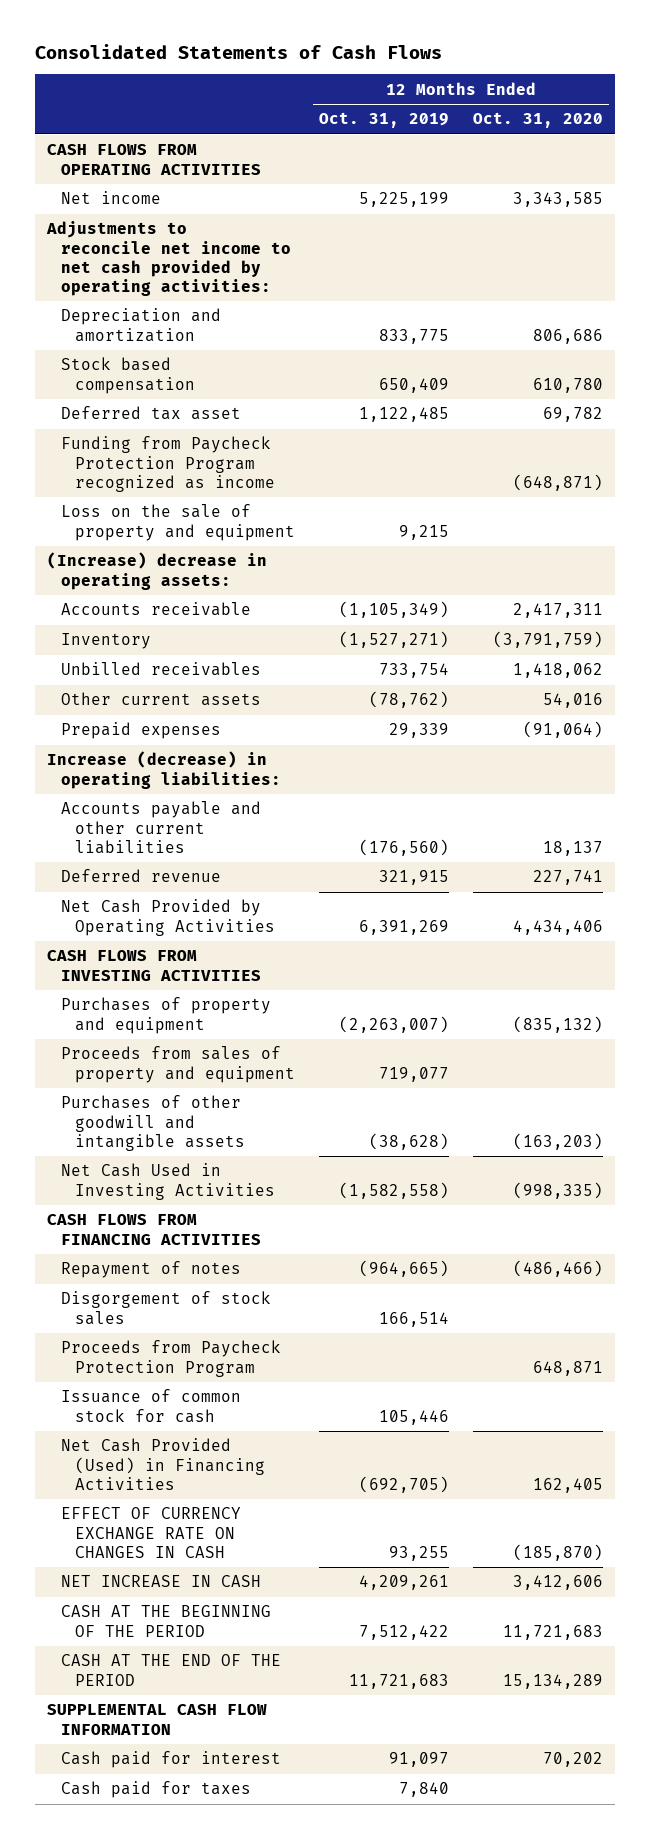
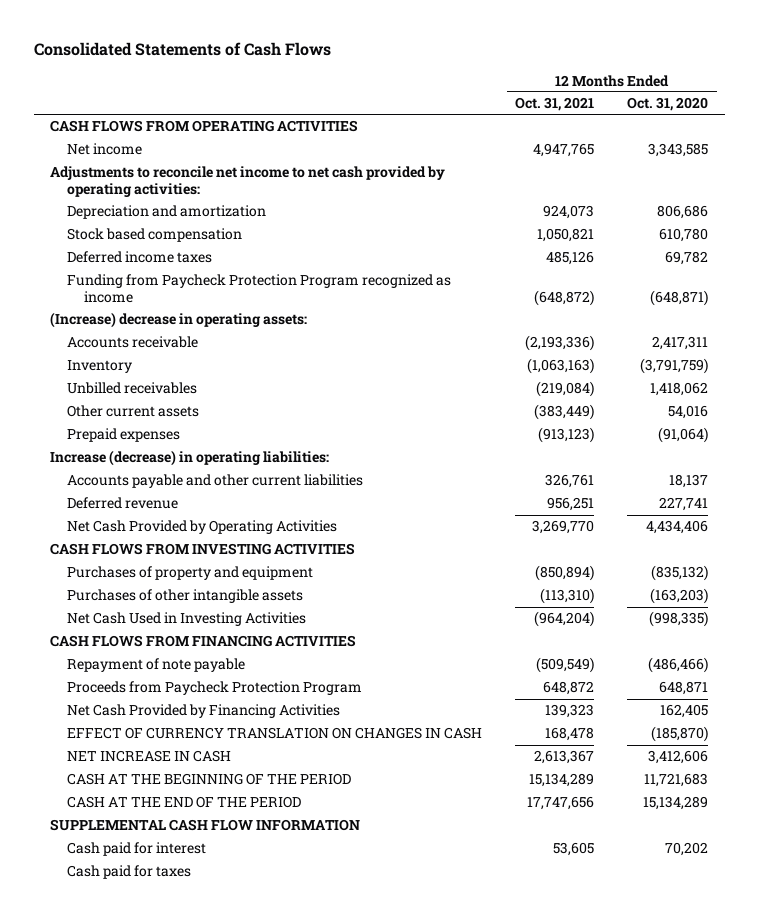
[318,112,449,129] Oct. 31, 2019 -> none
none -> [515,97,595,112] Oct. 31, 2021
[60,406,241,421] Deferred tax asset -> [67,251,213,264] Deferred income taxes
[60,504,295,541] Loss on the sale of property and equipment -> none
[60,1046,295,1083] Proceeds from sales of property and equipment -> none
[60,1095,245,1151] Purchases of other goodwill and intangible assets -> [67,589,304,604] Purchases of other intangible assets
[60,1291,271,1325] Disgorgement of stock sales -> none
[60,1261,241,1279] Repayment of notes -> [67,658,246,673] Repayment of note payable
[60,1389,241,1423] Issuance of common stock for cash -> none
[60,1438,265,1490] Net Cash Provided (Used) in Financing Activities -> [67,704,341,719] Net Cash Provided by Financing Activities
[60,1507,241,1558] EFFECT OF CURRENCY EXCHANGE RATE ON CHANGES IN CASH -> [67,727,483,740] EFFECT OF CURRENCY TRANSLATION ON CHANGES IN CASH

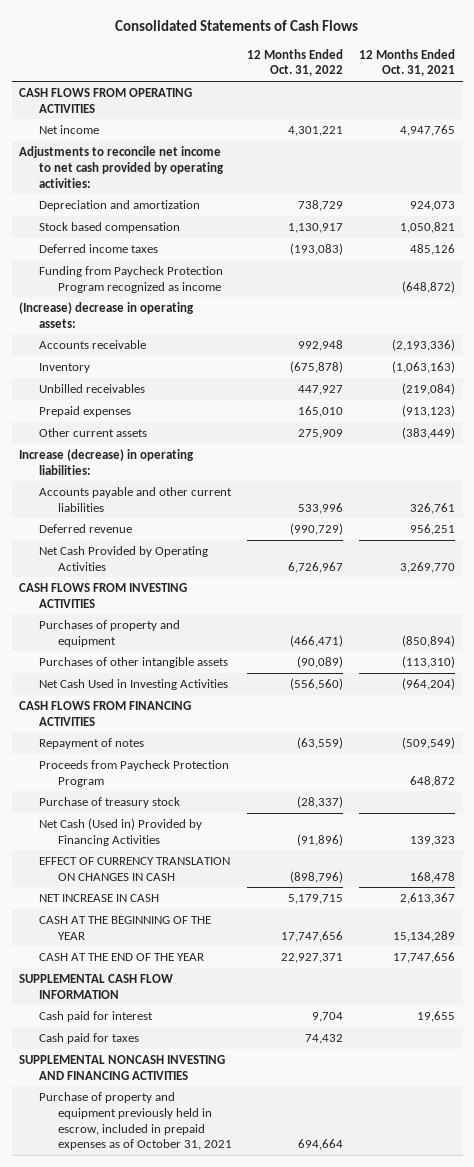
[627,97,709,112] Oct. 31, 2020 -> none
none -> [247,48,344,77] 12 Months Ended Oct. 31, 2022
[67,405,200,418] Other current assets -> [38,427,147,437] Other current assets
[67,658,246,673] Repayment of note payable -> [38,737,144,749] Repayment of notes
none -> [38,796,180,808] Purchase of treasury stock
[67,704,341,719] Net Cash Provided by Financing Activities -> [38,817,202,846] Net Cash (Used in) Provided by Financing Activities
[67,773,352,786] CASH AT THE BEGINNING OF THE PERIOD -> [38,915,211,940] CASH AT THE BEGINNING OF THE YEAR
[67,796,302,809] CASH AT THE END OF THE PERIOD -> [38,952,204,961] CASH AT THE END OF THE YEAR
[553,842,595,857] 53,605 -> [416,1010,455,1022] 19,655
none -> [19,1054,226,1080] SUPPLEMENTAL NONCASH INVESTING AND FINANCING ACTIVITIES
none -> [38,1091,232,1151] Purchase of property and equipment previously held in escrow, included in prepaid expenses as of October 31, 2021

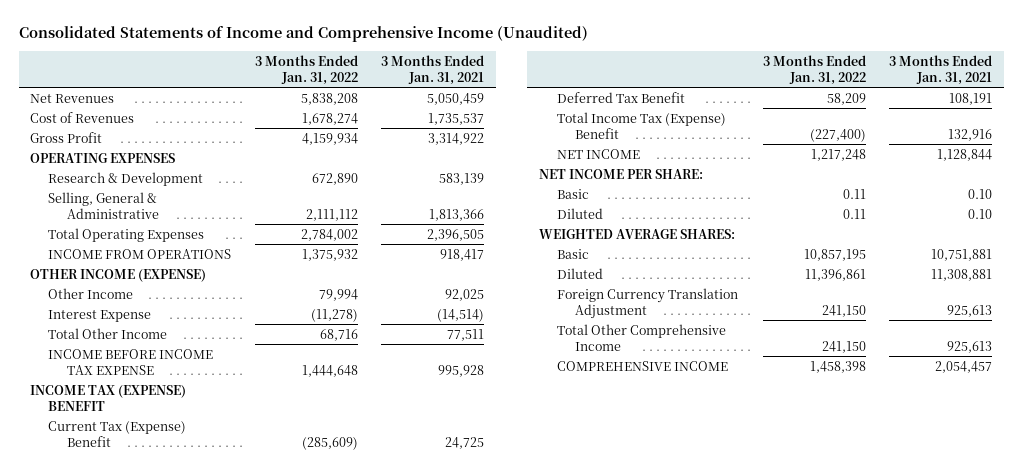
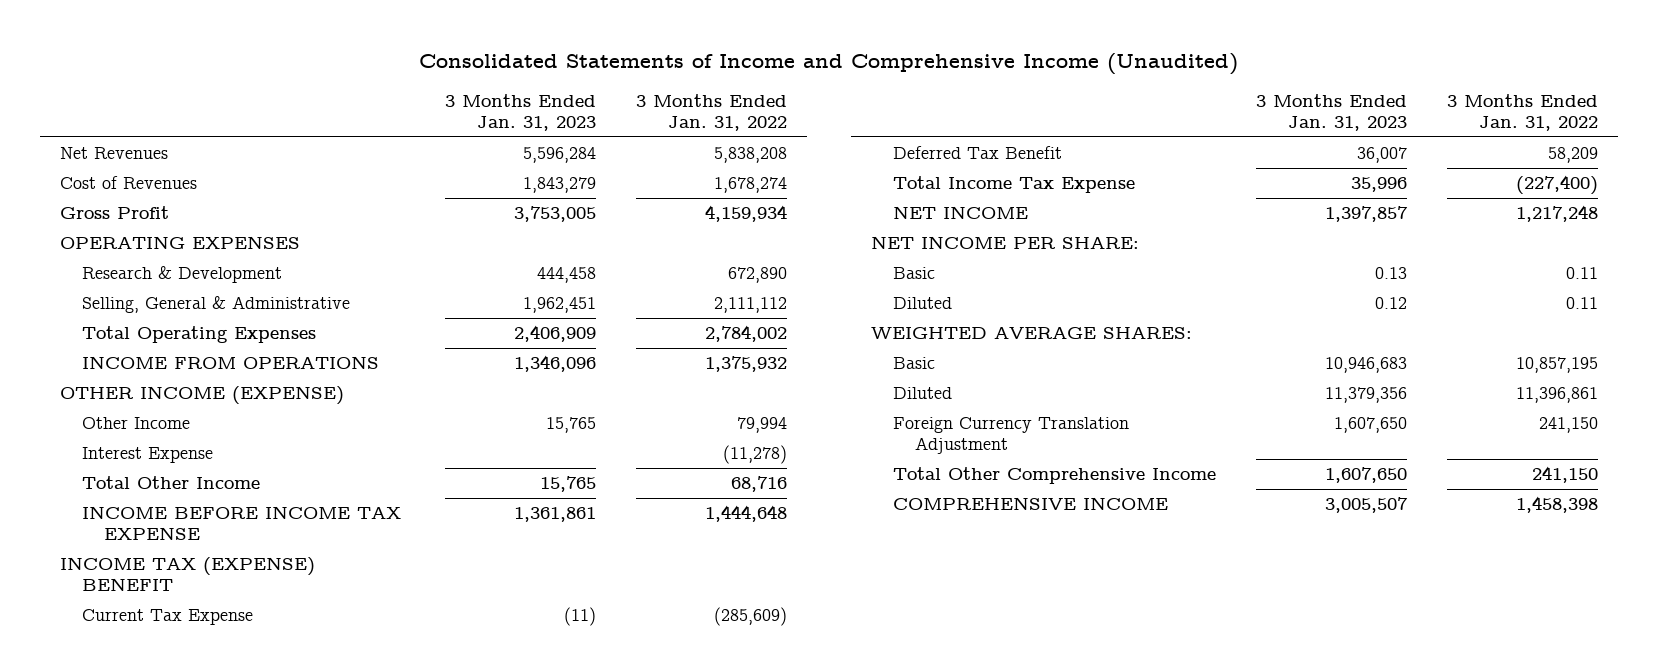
[380,54,484,85] 3 Months Ended Jan. 31, 2021 -> none
none -> [445,93,597,131] 3 Months Ended Jan. 31, 2023
[48,420,187,447] Current Tax (Expense) Benefit -> [82,609,254,626] Current Tax Expense
[556,111,726,139] Total Income Tax (Expense) Benefit -> [893,176,1136,194] Total Income Tax Expense

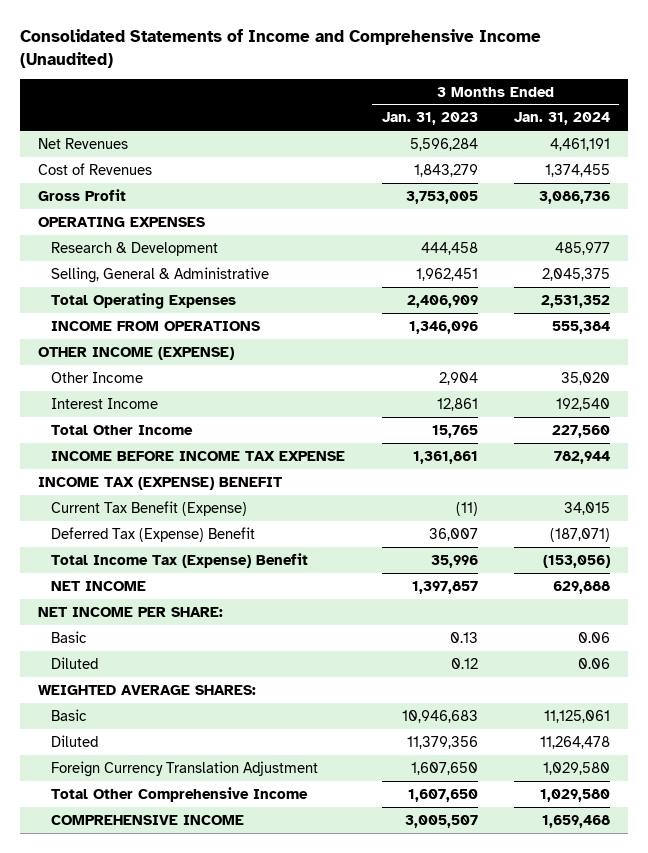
[636,93,788,131] 3 Months Ended Jan. 31, 2022 -> none
none -> [513,112,610,126] Jan. 31, 2024
[82,447,214,464] Interest Expense -> none
[546,417,597,434] 15,765 -> [438,371,478,385] 2,904
none -> [51,397,159,409] Interest Income
[82,609,254,626] Current Tax Expense -> [51,500,248,516] Current Tax Benefit (Expense)
[893,146,1063,160] Deferred Tax Benefit -> [51,526,256,542] Deferred Tax (Expense) Benefit
[893,176,1136,194] Total Income Tax Expense -> [51,552,309,568] Total Income Tax (Expense) Benefit

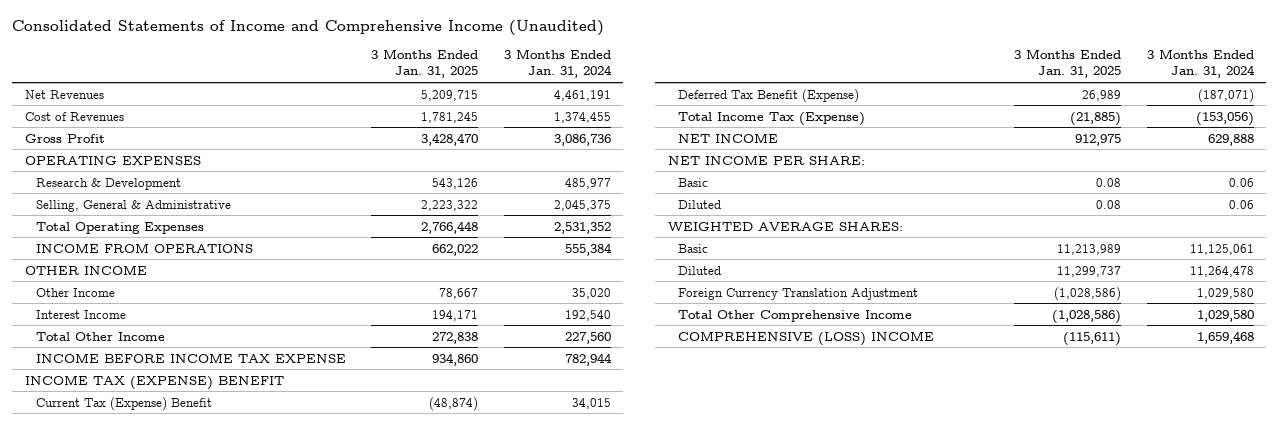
[381,112,478,126] Jan. 31, 2023 -> none
none -> [371,49,479,79] 3 Months Ended Jan. 31, 2025
[37,346,234,360] OTHER INCOME (EXPENSE) -> [24,264,147,275] OTHER INCOME
[51,500,248,516] Current Tax Benefit (Expense) -> [35,396,212,411] Current Tax (Expense) Benefit
[51,526,256,542] Deferred Tax (Expense) Benefit -> [678,88,860,103] Deferred Tax Benefit (Expense)
[51,552,309,568] Total Income Tax (Expense) Benefit -> [678,111,866,126] Total Income Tax (Expense)
[51,814,245,825] COMPREHENSIVE INCOME -> [678,330,935,346] COMPREHENSIVE (LOSS) INCOME

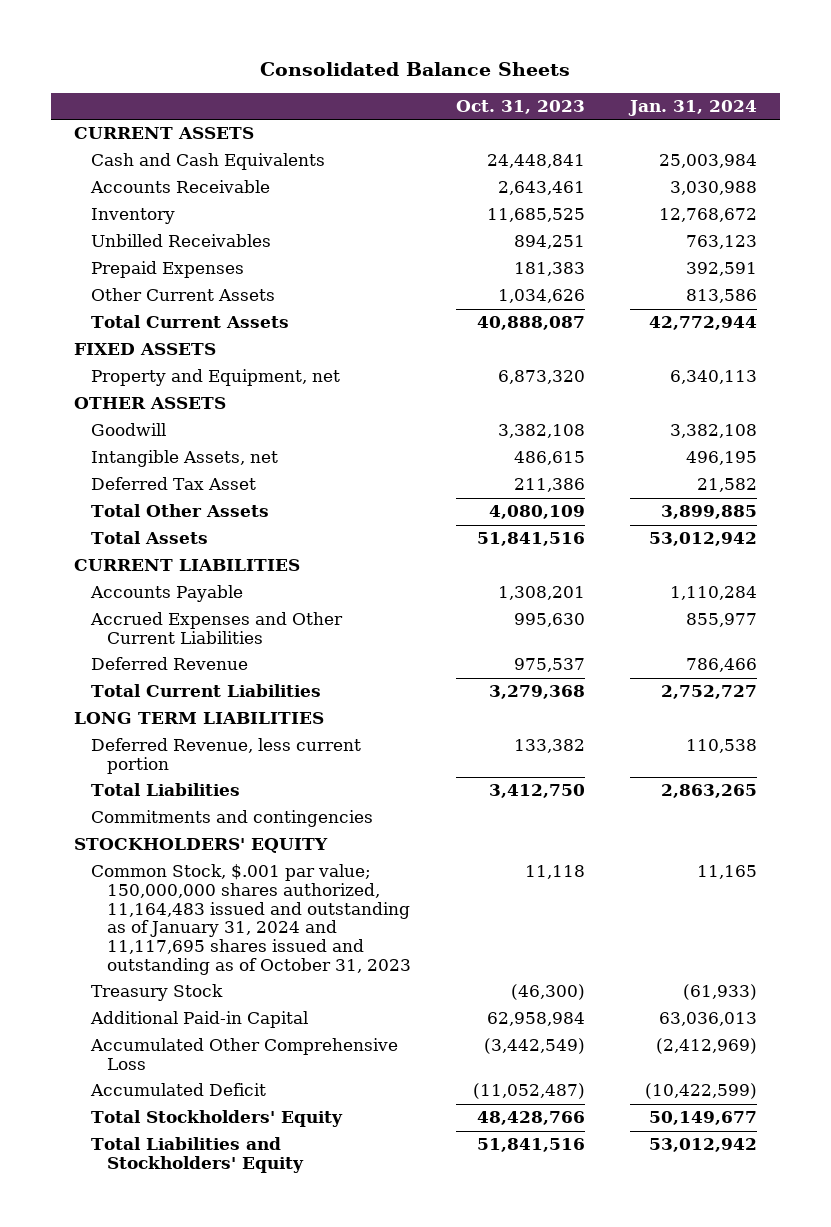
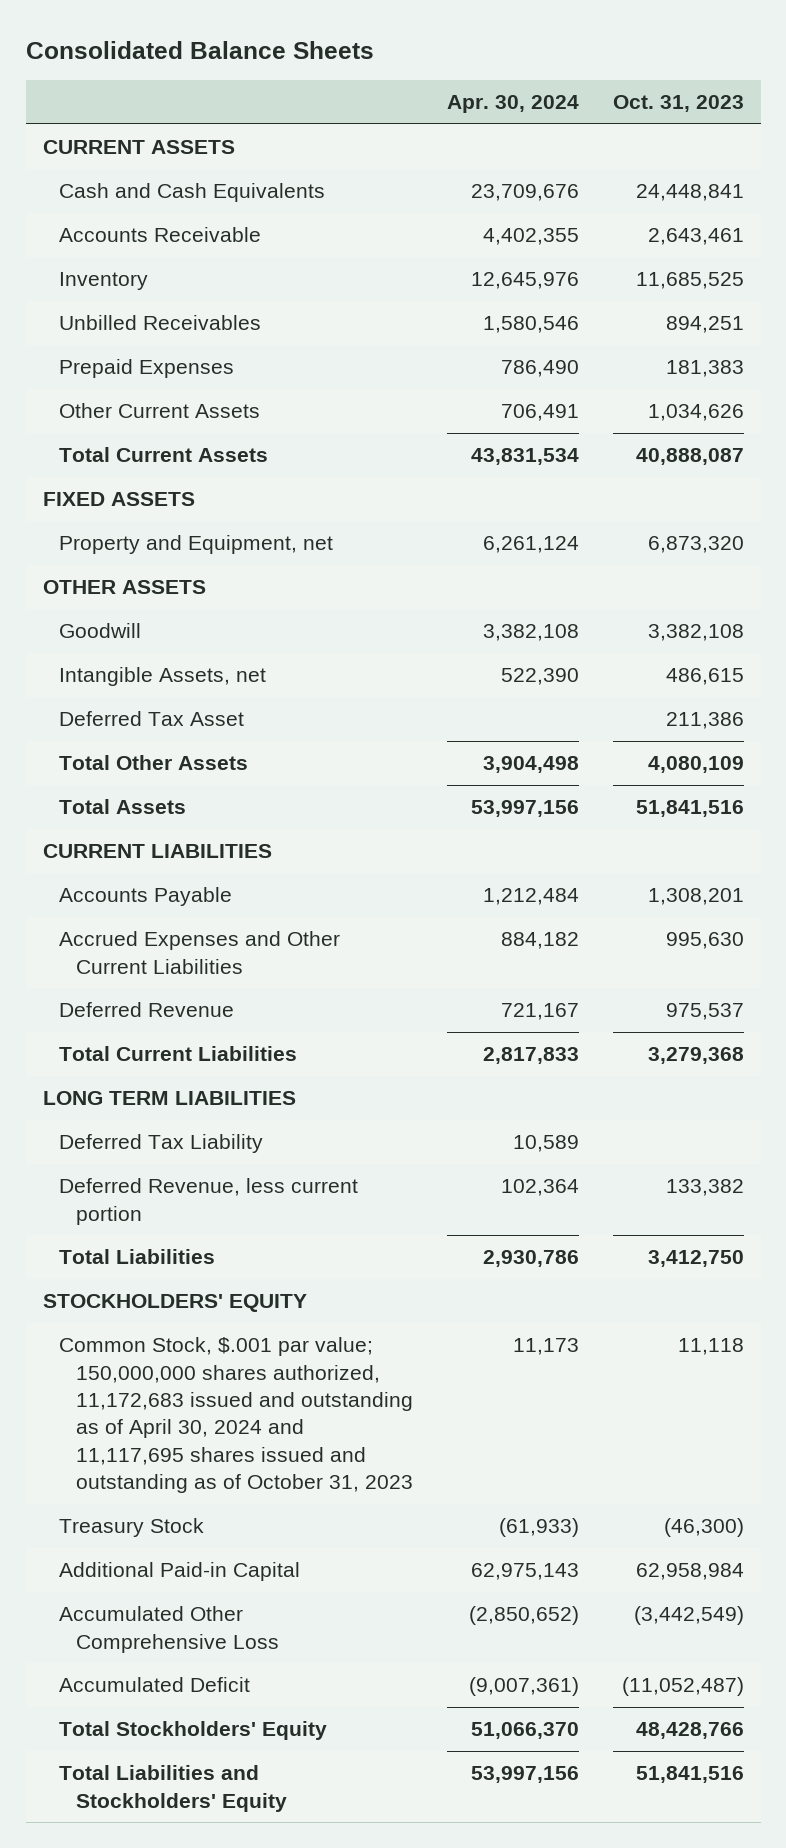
[628,99,758,116] Jan. 31, 2024 -> none
none -> [446,95,579,114] Apr. 30, 2024
none -> [59,1134,264,1154] Deferred Tax Liability
[90,810,373,828] Commitments and contingencies -> none
[90,864,412,976] Common Stock, $.001 par value; 150,000,000 shares authorized, 11,164,483 issued and outstanding as of January 31, 2024 and 11,117,695 shares issued and outstanding as of October 31, 2023 -> [59,1337,413,1493] Common Stock, $.001 par value; 150,000,000 shares authorized, 11,172,683 issued and outstanding as of April 30, 2024 and 11,117,695 shares issued and outstanding as of October 31, 2023

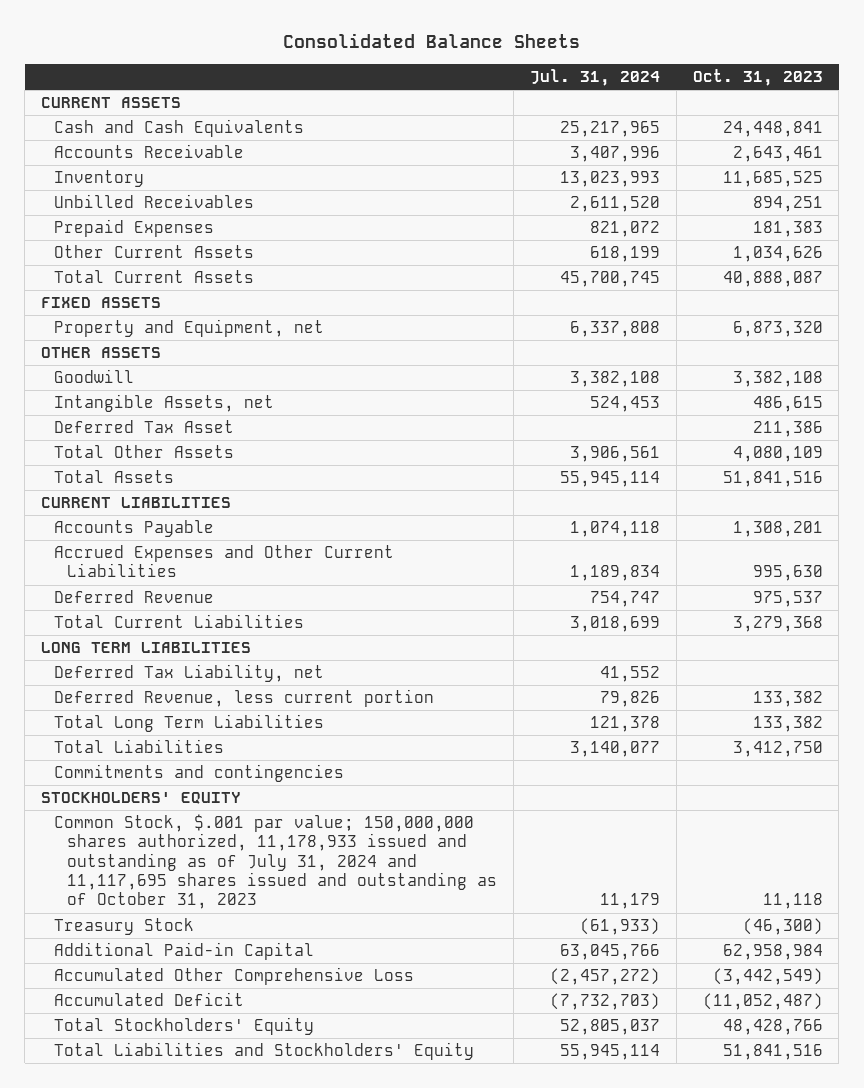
[446,95,579,114] Apr. 30, 2024 -> none
none -> [529,68,660,86] Jul. 31, 2024
[59,1134,264,1154] Deferred Tax Liability -> [54,664,325,683] Deferred Tax Liability, net
none -> [54,714,325,733] Total Long Term Liabilities
none -> [54,764,345,783] Commitments and contingencies
[59,1337,413,1493] Common Stock, $.001 par value; 150,000,000 shares authorized, 11,172,683 issued and outstanding as of April 30, 2024 and 11,117,695 shares issued and outstanding as of October 31, 2023 -> [54,814,498,910] Common Stock, $.001 par value; 150,000,000 shares authorized, 11,178,933 issued and outstanding as of July 31, 2024 and 11,117,695 shares issued and outstanding as of October 31, 2023

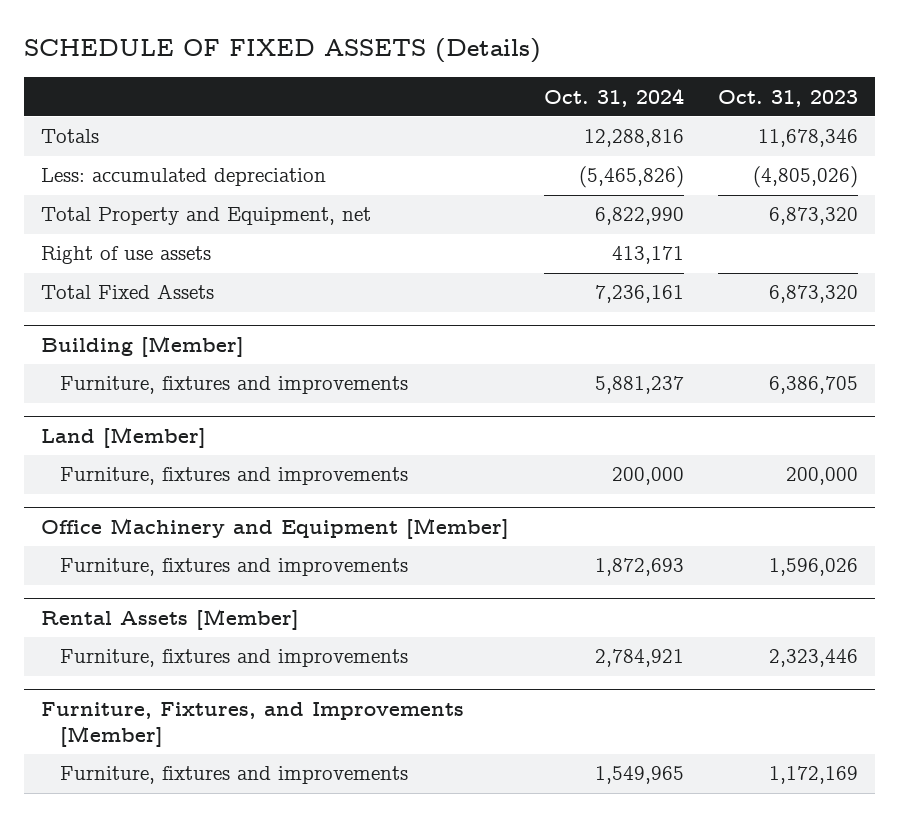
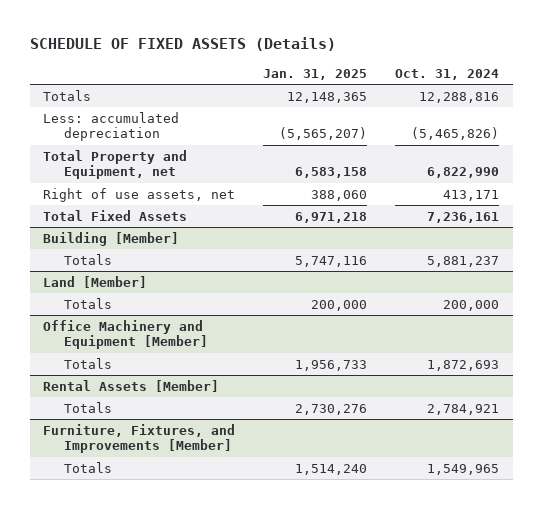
[718,89,859,107] Oct. 31, 2023 -> none
none -> [263,68,368,80] Jan. 31, 2025
[40,246,211,265] Right of use assets -> [43,187,236,202] Right of use assets, net
[59,376,408,395] Furniture, fixtures and improvements -> [63,253,112,265] Totals
[59,467,408,486] Furniture, fixtures and improvements -> none
none -> [63,297,112,309] Totals
[59,558,408,577] Furniture, fixtures and improvements -> [63,357,112,369] Totals
[59,649,408,668] Furniture, fixtures and improvements -> [63,401,112,413] Totals
[59,766,408,785] Furniture, fixtures and improvements -> [63,461,112,473] Totals

